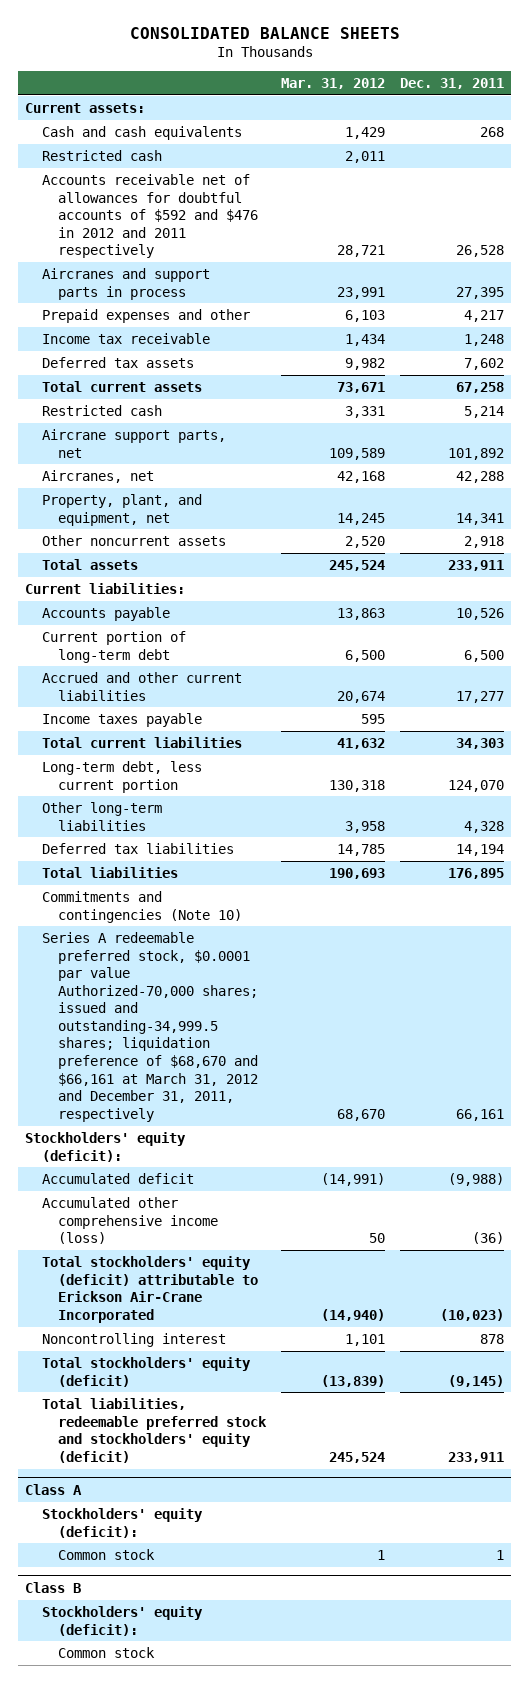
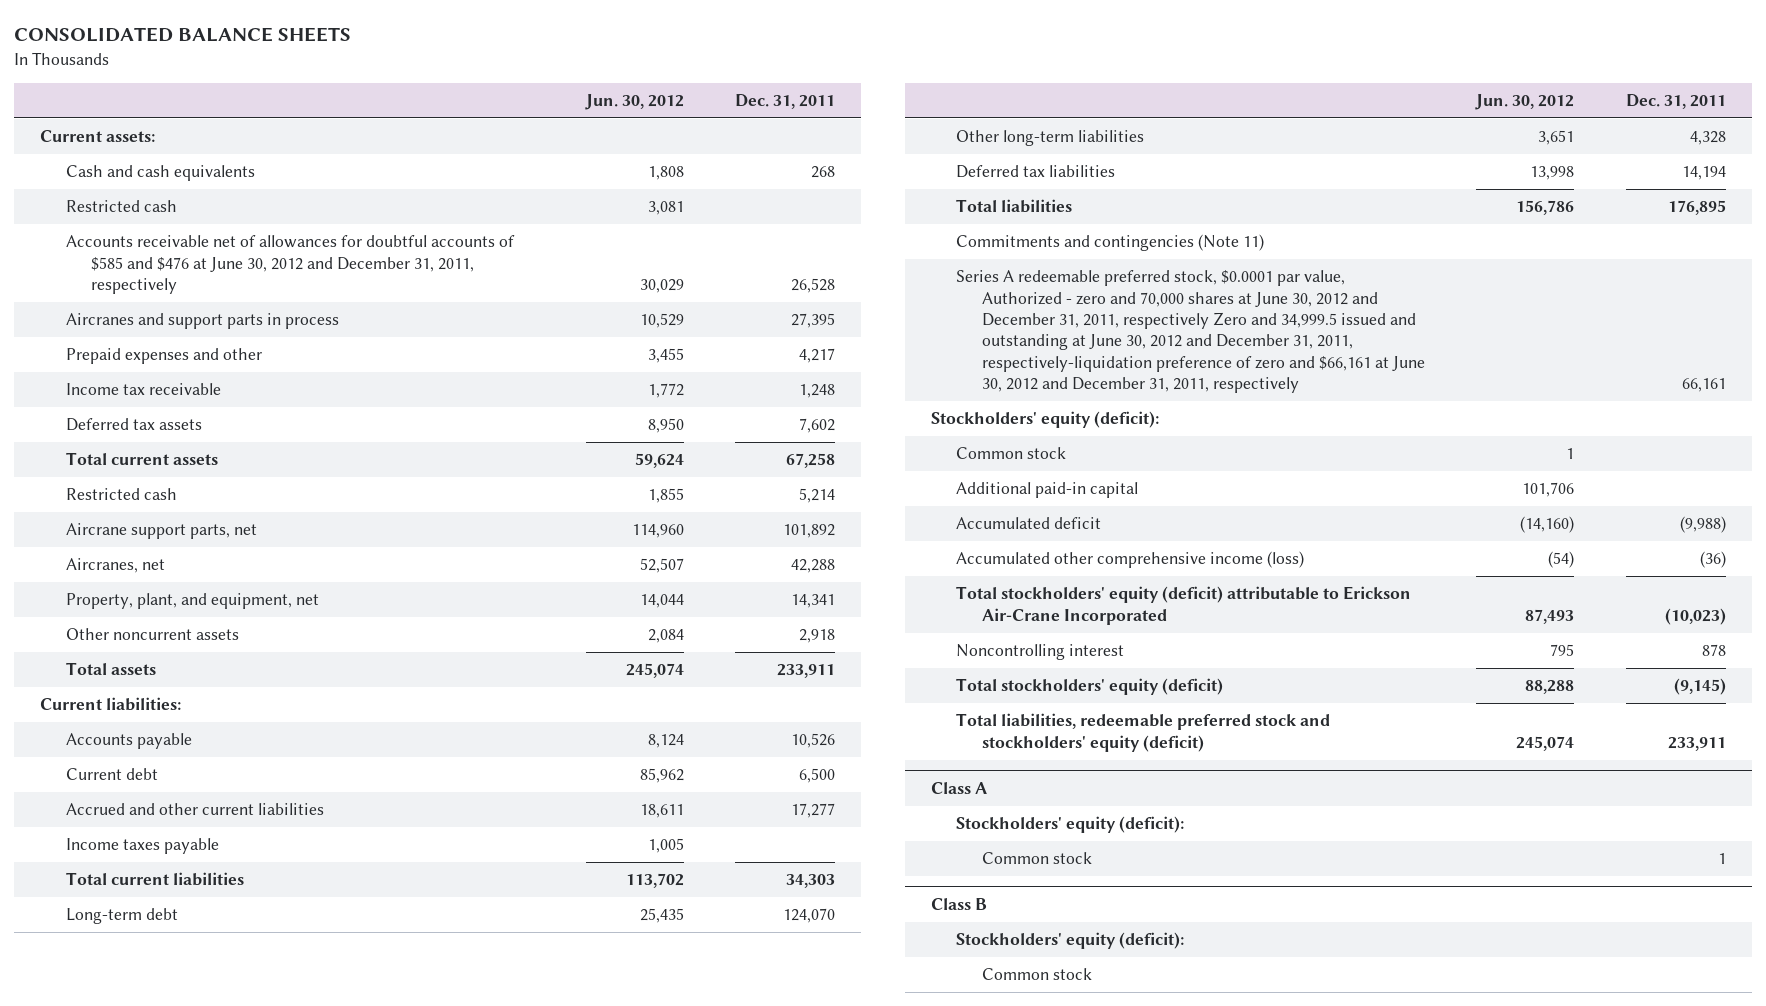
[280,78,385,90] Mar. 31, 2012 -> none
none -> [584,93,684,110] Jun. 30, 2012
[41,173,258,259] Accounts receivable net of allowances for doubtful accounts of $592 and $476 in 2012 and 2011 respectively -> [65,235,515,294] Accounts receivable net of allowances for doubtful accounts of $585 and $476 at June 30, 2012 and December 31, 2011, respectively
[41,630,186,663] Current portion of long-term debt -> [65,768,158,781] Current debt
[41,760,202,793] Long-term debt, less current portion -> [65,908,178,925] Long-term debt
[41,890,242,923] Commitments and contingencies (Note 10) -> [956,234,1265,252] Commitments and contingencies (Note 11)
[41,931,258,1122] Series A redeemable preferred stock, $0.0001 par value Authorized-70,000 shares; issued and outstanding-34,999.5 shares; liquidation preference of $68,670 and $66,161 at March 31, 2012 and December 31, 2011, respectively -> [956,270,1425,393] Series A redeemable preferred stock, $0.0001 par value, Authorized - zero and 70,000 shares at June 30, 2012 and December 31, 2011, respectively Zero and 34,999.5 issued and outstanding at June 30, 2012 and December 31, 2011, respectively-liquidation preference of zero and $66,161 at June 30, 2012 and December 31, 2011, respectively
none -> [956,447,1067,460] Common stock
none -> [956,482,1139,499] Additional paid-in capital

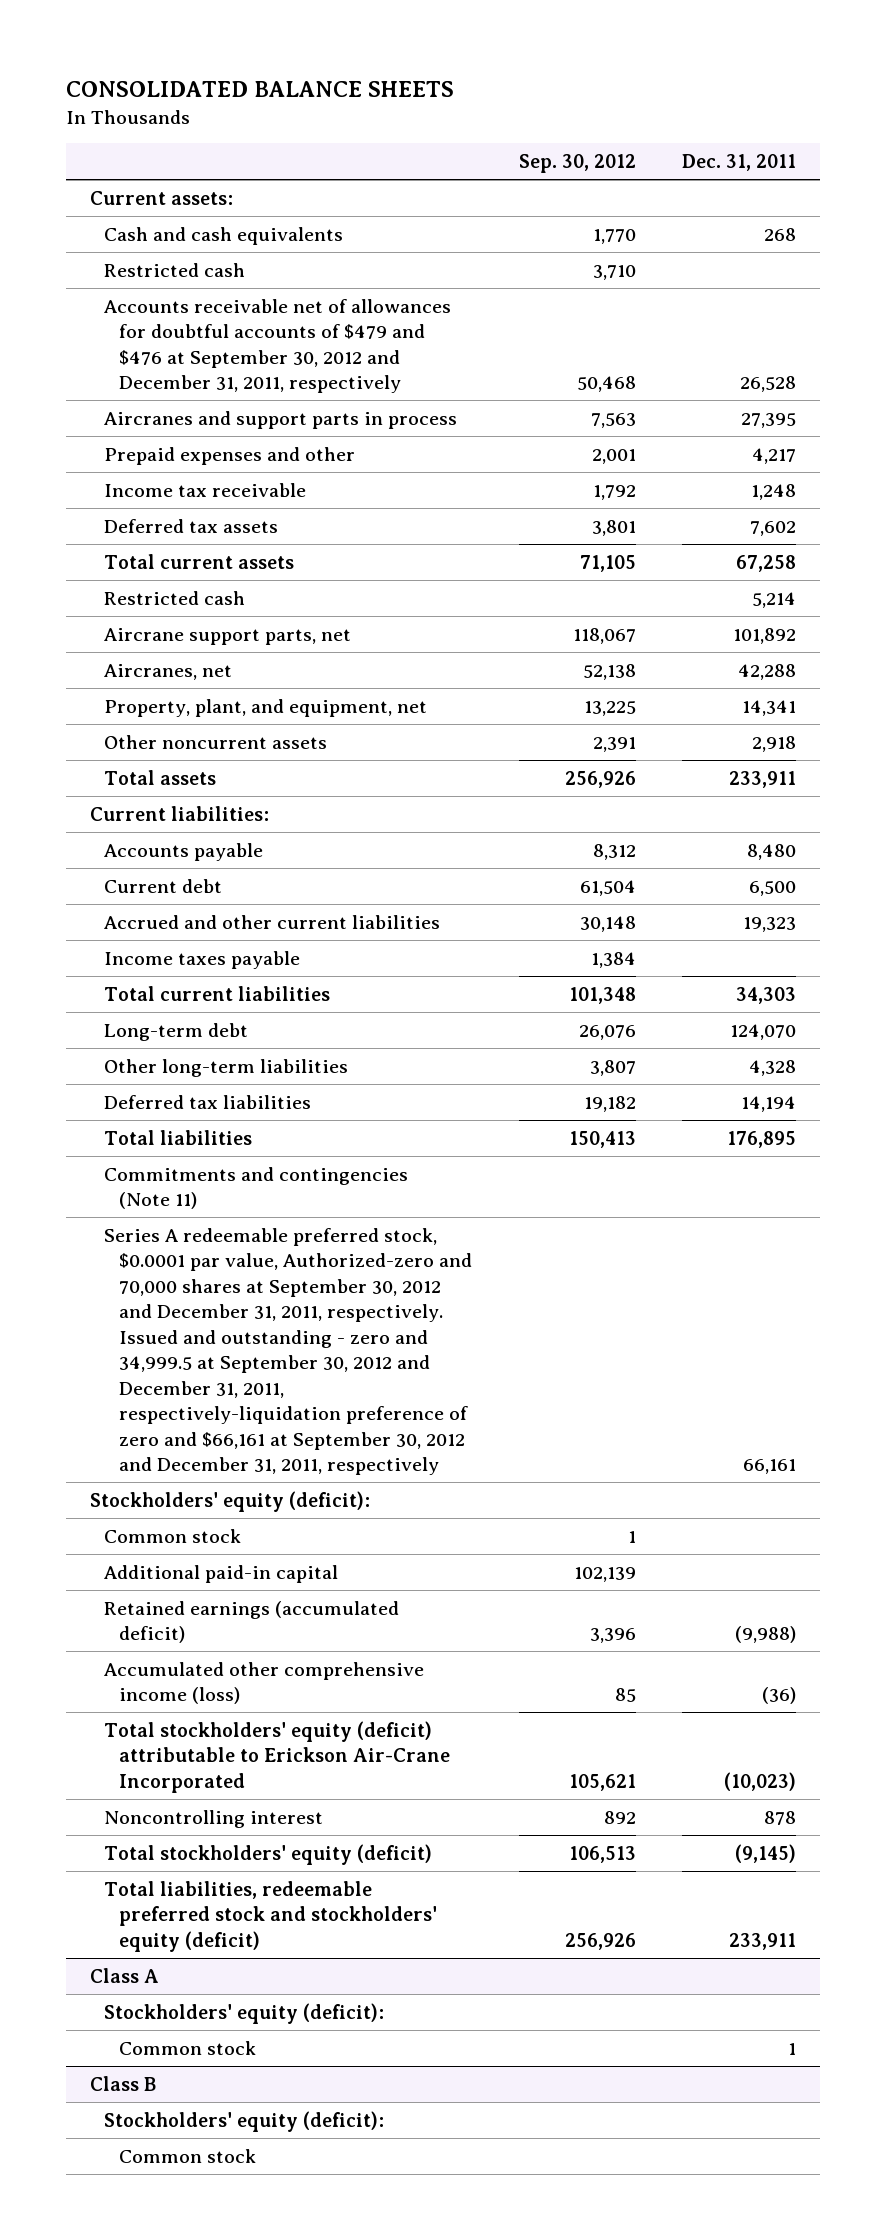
[584,93,684,110] Jun. 30, 2012 -> none
none -> [518,154,636,174] Sep. 30, 2012
[65,235,515,294] Accounts receivable net of allowances for doubtful accounts of $585 and $476 at June 30, 2012 and December 31, 2011, respectively -> [104,298,452,394] Accounts receivable net of allowances for doubtful accounts of $479 and $476 at September 30, 2012 and December 31, 2011, respectively
[791,733,836,749] 10,526 -> [747,843,797,860] 8,480
[791,803,836,819] 17,277 -> [743,916,797,932] 19,323
[956,270,1425,393] Series A redeemable preferred stock, $0.0001 par value, Authorized - zero and 70,000 shares at June 30, 2012 and December 31, 2011, respectively Zero and 34,999.5 issued and outstanding at June 30, 2012 and December 31, 2011, respectively-liquidation preference of zero and $66,161 at June 30, 2012 and December 31, 2011, respectively -> [104,1227,473,1476] Series A redeemable preferred stock, $0.0001 par value, Authorized-zero and 70,000 shares at September 30, 2012 and December 31, 2011, respectively. Issued and outstanding - zero and 34,999.5 at September 30, 2012 and December 31, 2011, respectively-liquidation preference of zero and $66,161 at September 30, 2012 and December 31, 2011, respectively
[956,517,1102,530] Accumulated deficit -> [104,1600,400,1644] Retained earnings (accumulated deficit)

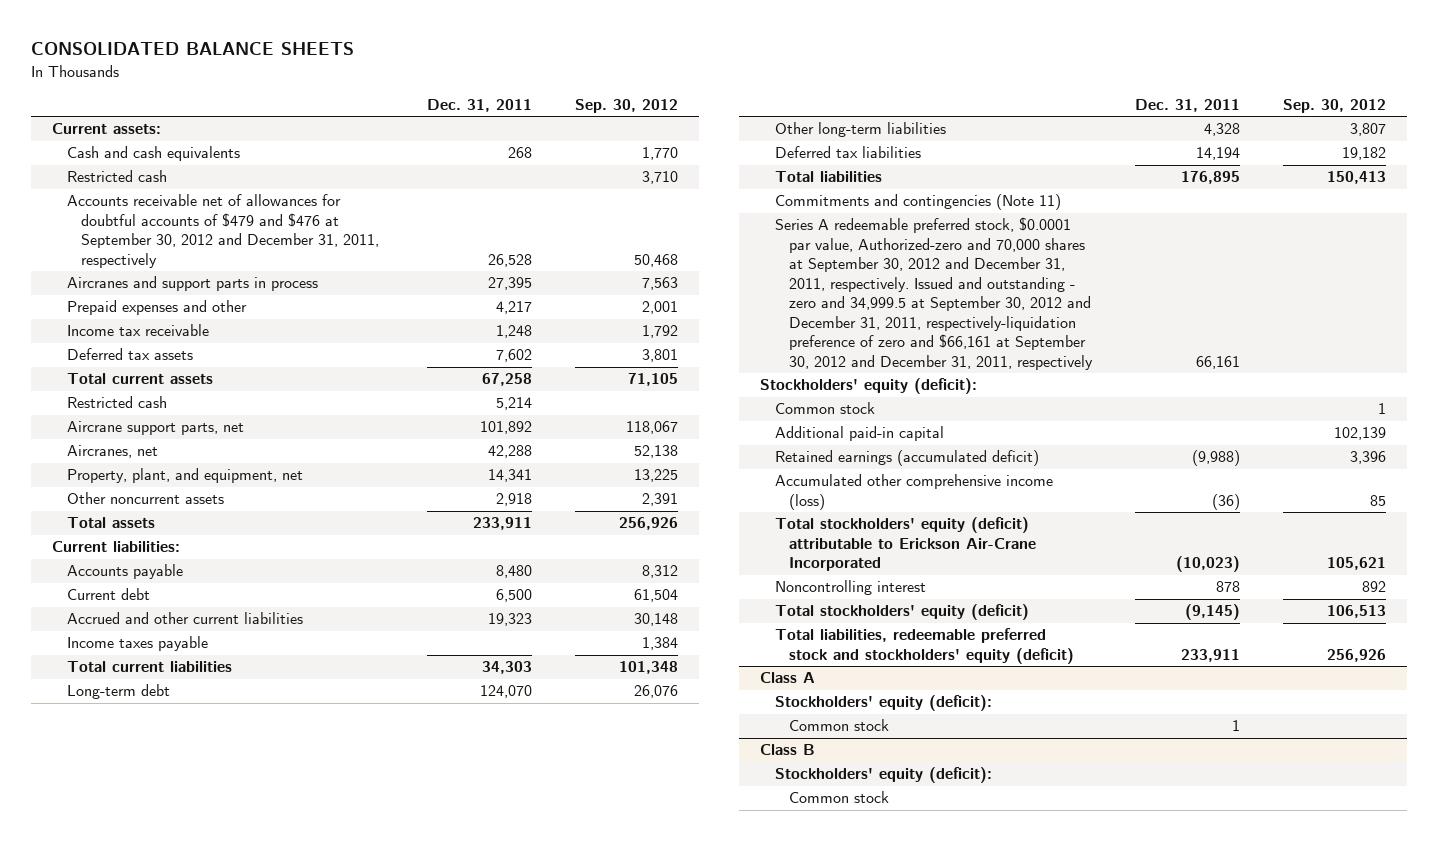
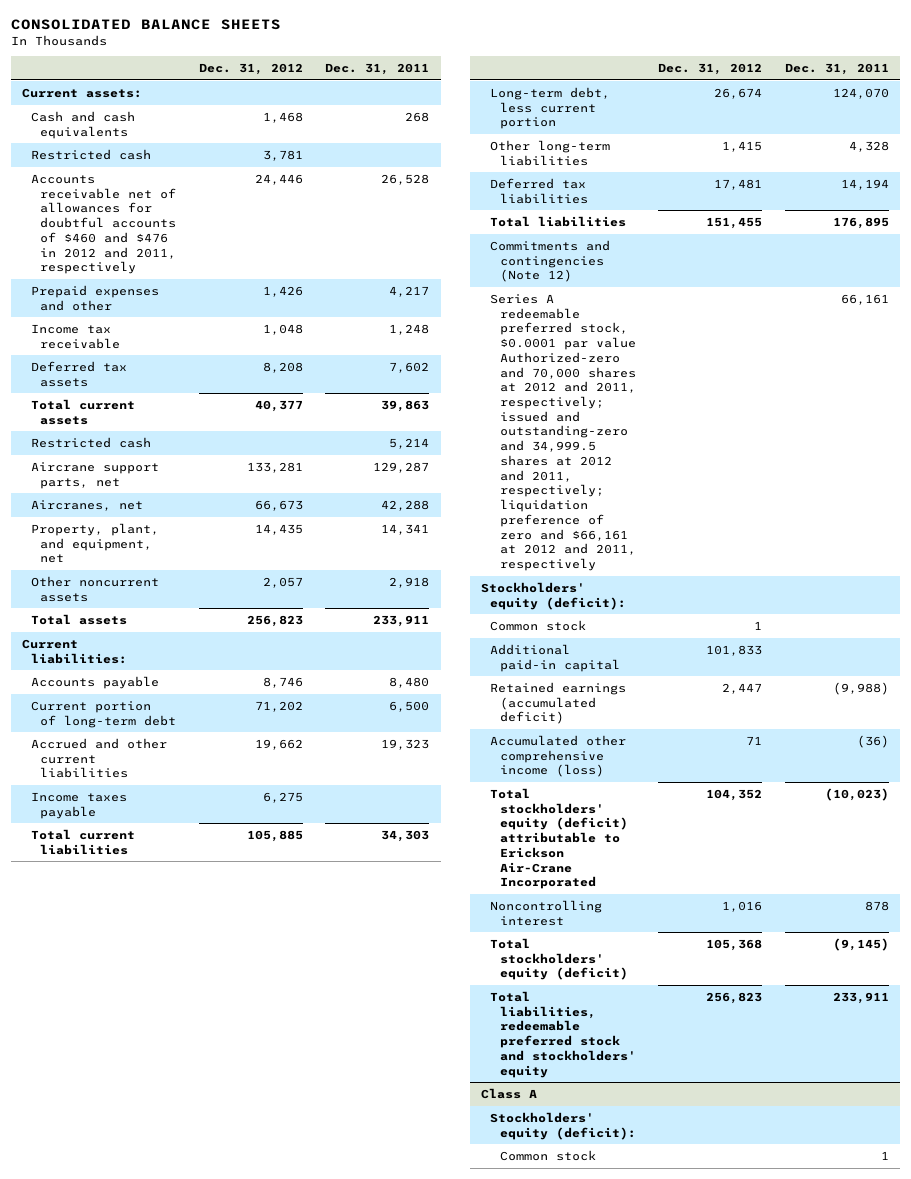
[574,98,678,113] Sep. 30, 2012 -> none
none -> [198,63,303,76] Dec. 31, 2012
[66,276,318,292] Aircranes and support parts in process -> none
[66,194,380,268] Accounts receivable net of allowances for doubtful accounts of $479 and $476 at September 30, 2012 and December 31, 2011, respectively -> [30,173,177,275] Accounts receivable net of allowances for doubtful accounts of $460 and $476 in 2012 and 2011, respectively
[482,373,533,387] 67,258 -> [381,399,430,412] 39,863
[480,421,533,435] 101,892 -> [373,461,430,473] 129,287
[66,588,150,601] Current debt -> [30,700,177,728] Current portion of long-term debt
[66,684,170,700] Long-term debt -> [490,86,611,130] Long-term debt, less current portion
[774,194,1061,211] Commitments and contingencies (Note 11) -> [490,239,611,283] Commitments and contingencies (Note 12)
[774,217,1094,370] Series A redeemable preferred stock, $0.0001 par value, Authorized-zero and 70,000 shares at September 30, 2012 and December 31, 2011, respectively. Issued and outstanding - zero and 34,999.5 at September 30, 2012 and December 31, 2011, respectively-liquidation preference of zero and $66,161 at September 30, 2012 and December 31, 2011, respectively -> [490,293,636,572] Series A redeemable preferred stock, $0.0001 par value Authorized-zero and 70,000 shares at 2012 and 2011, respectively; issued and outstanding-zero and 34,999.5 shares at 2012 and 2011, respectively; liquidation preference of zero and $66,161 at 2012 and 2011, respectively
[774,628,1075,664] Total liabilities, redeemable preferred stock and stockholders' equity (deficit) -> [490,990,636,1078] Total liabilities, redeemable preferred stock and stockholders' equity
[759,744,815,756] Class B -> none
[774,767,992,784] Stockholders' equity (deficit): -> none
[789,791,890,804] Common stock -> none

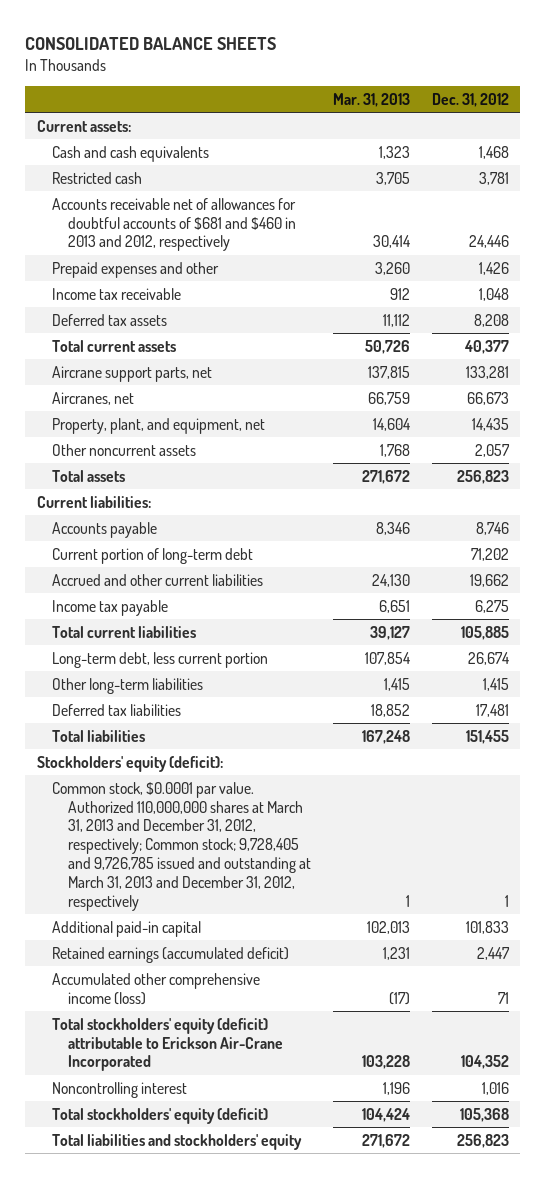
[325,63,430,76] Dec. 31, 2011 -> none
none -> [332,92,410,107] Mar. 31, 2013
[30,173,177,275] Accounts receivable net of allowances for doubtful accounts of $460 and $476 in 2012 and 2011, respectively -> [52,197,297,252] Accounts receivable net of allowances for doubtful accounts of $681 and $460 in 2013 and 2012, respectively
[30,436,151,448] Restricted cash -> none
[30,791,127,819] Income taxes payable -> [52,599,169,616] Income tax payable
[490,239,611,283] Commitments and contingencies (Note 12) -> none
[490,293,636,572] Series A redeemable preferred stock, $0.0001 par value Authorized-zero and 70,000 shares at 2012 and 2011, respectively; issued and outstanding-zero and 34,999.5 shares at 2012 and 2011, respectively; liquidation preference of zero and $66,161 at 2012 and 2011, respectively -> none
[490,619,587,631] Common stock -> [52,781,311,911] Common stock, $0.0001 par value. Authorized 110,000,000 shares at March 31, 2013 and December 31, 2012, respectively; Common stock; 9,728,405 and 9,726,785 issued and outstanding at March 31, 2013 and December 31, 2012, respectively
[481,1087,538,1099] Class A -> none
[490,1111,636,1140] Stockholders' equity (deficit): -> none
[499,1149,596,1161] Common stock -> none
[490,990,636,1078] Total liabilities, redeemable preferred stock and stockholders' equity -> [52,1133,303,1150] Total liabilities and stockholders' equity

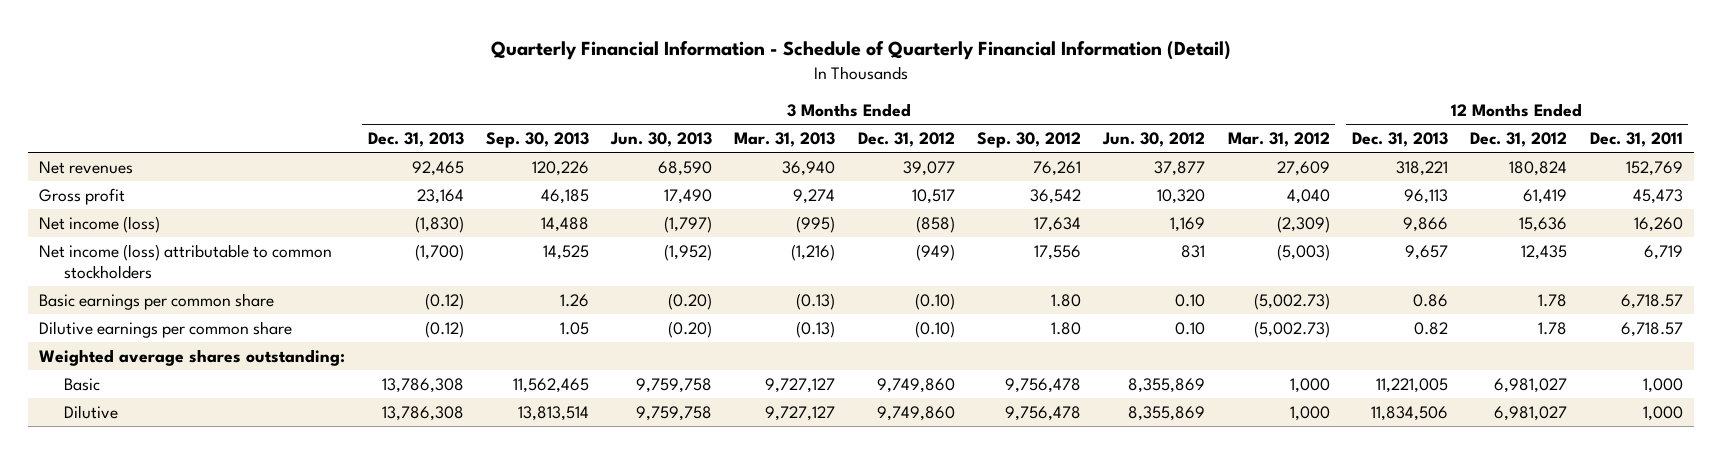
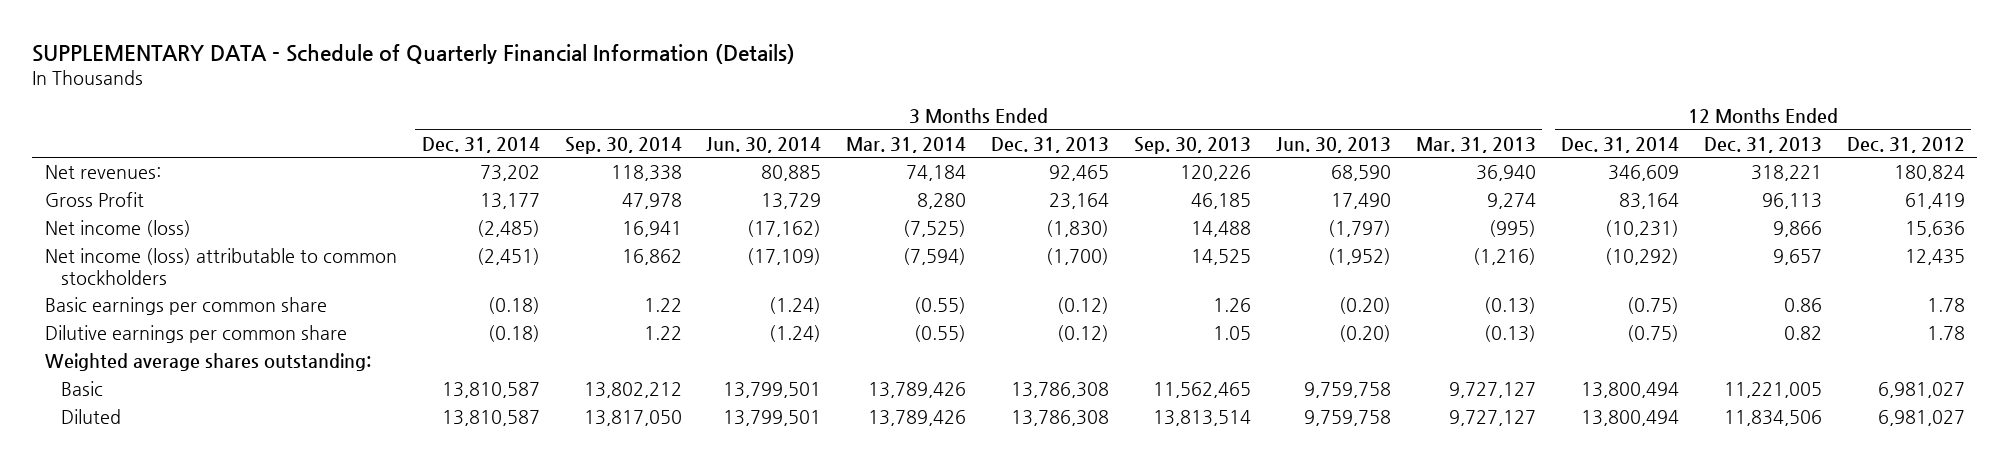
[490,41,1231,61] Quarterly Financial Information - Schedule of Quarterly Financial Information (Detail) -> [32,43,796,64] SUPPLEMENTARY DATA - Schedule of Quarterly Financial Information (Details)
[857,131,955,147] Dec. 31, 2012 -> none
[977,131,1082,148] Sep. 30, 2012 -> none
[1102,131,1206,147] Jun. 30, 2012 -> none
[1227,131,1330,147] Mar. 31, 2012 -> none
[1589,131,1683,147] Dec. 31, 2011 -> none
none -> [421,136,540,153] Dec. 31, 2014
none -> [564,136,682,154] Sep. 30, 2014
none -> [706,136,822,153] Jun. 30, 2014
none -> [846,136,967,153] Mar. 31, 2014
none -> [1561,136,1680,153] Dec. 31, 2014
[39,160,134,174] Net revenues -> [44,165,161,180] Net revenues:
[39,187,126,205] Gross profit -> [44,192,144,208] Gross Profit
[63,404,118,419] Dilutive -> [61,409,122,425] Diluted

